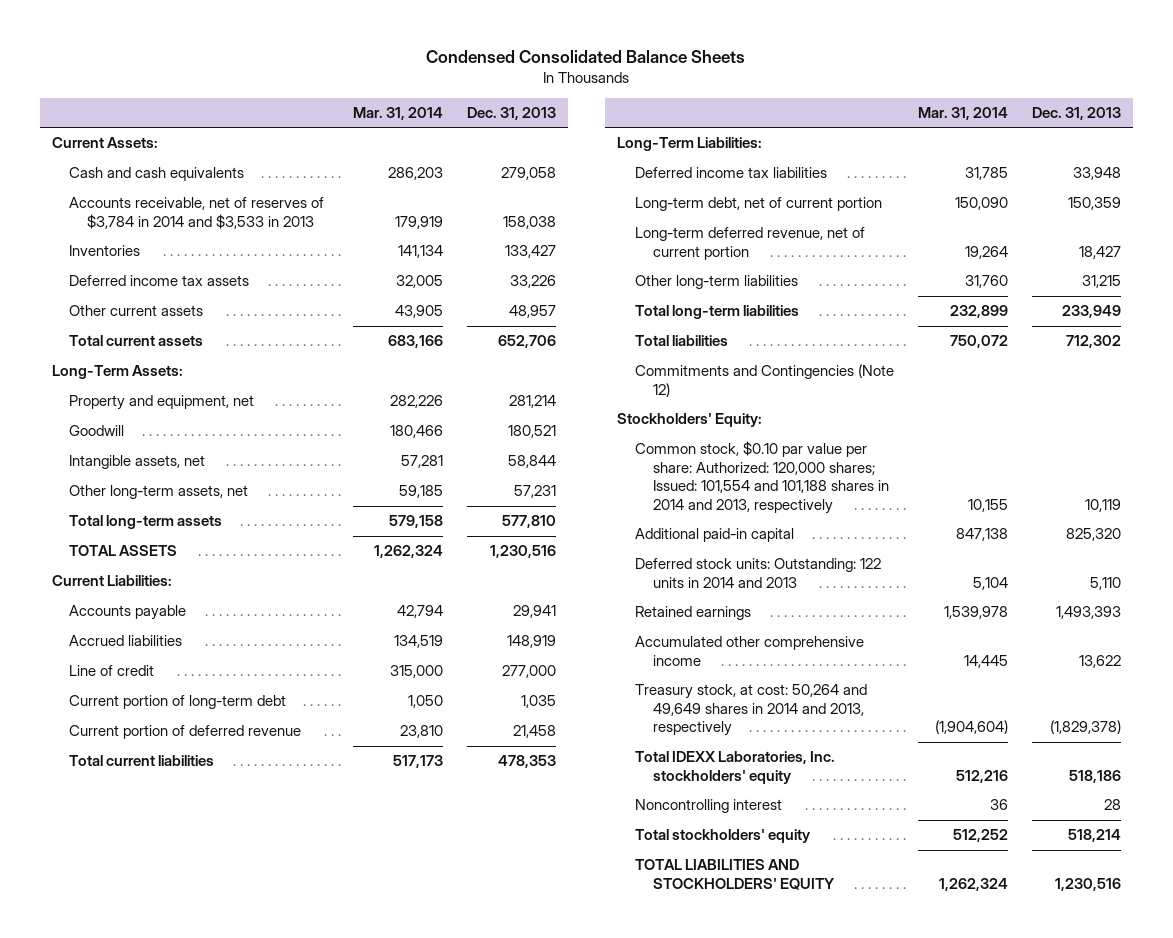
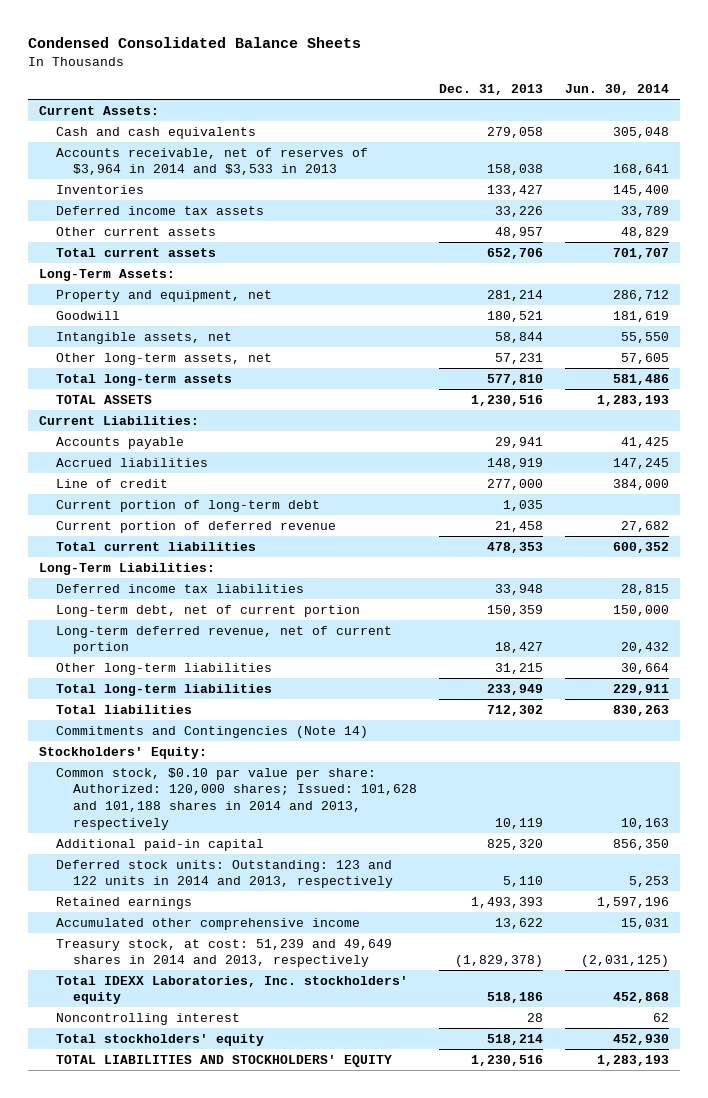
[352,106,443,120] Mar. 31, 2014 -> none
none -> [565,84,670,96] Jun. 30, 2014
[69,197,325,229] Accounts receivable, net of reserves of $3,784 in 2014 and $3,533 in 2013 -> [56,147,369,176] Accounts receivable, net of reserves of $3,964 in 2014 and $3,533 in 2013
[634,364,894,397] Commitments and Contingencies (Note 12) -> [56,725,369,738] Commitments and Contingencies (Note 14)
[634,441,889,515] Common stock, $0.10 par value per share: Authorized: 120,000 shares; Issued: 101,554 and 101,188 shares in 2014 and 2013, respectively -> [56,767,418,830] Common stock, $0.10 par value per share: Authorized: 120,000 shares; Issued: 101,628 and 101,188 shares in 2014 and 2013, respectively
[634,558,881,588] Deferred stock units: Outstanding: 122 units in 2014 and 2013 -> [56,859,394,889] Deferred stock units: Outstanding: 123 and 122 units in 2014 and 2013, respectively
[634,684,867,737] Treasury stock, at cost: 50,264 and 49,649 shares in 2014 and 2013, respectively -> [56,938,393,968] Treasury stock, at cost: 51,239 and 49,649 shares in 2014 and 2013, respectively

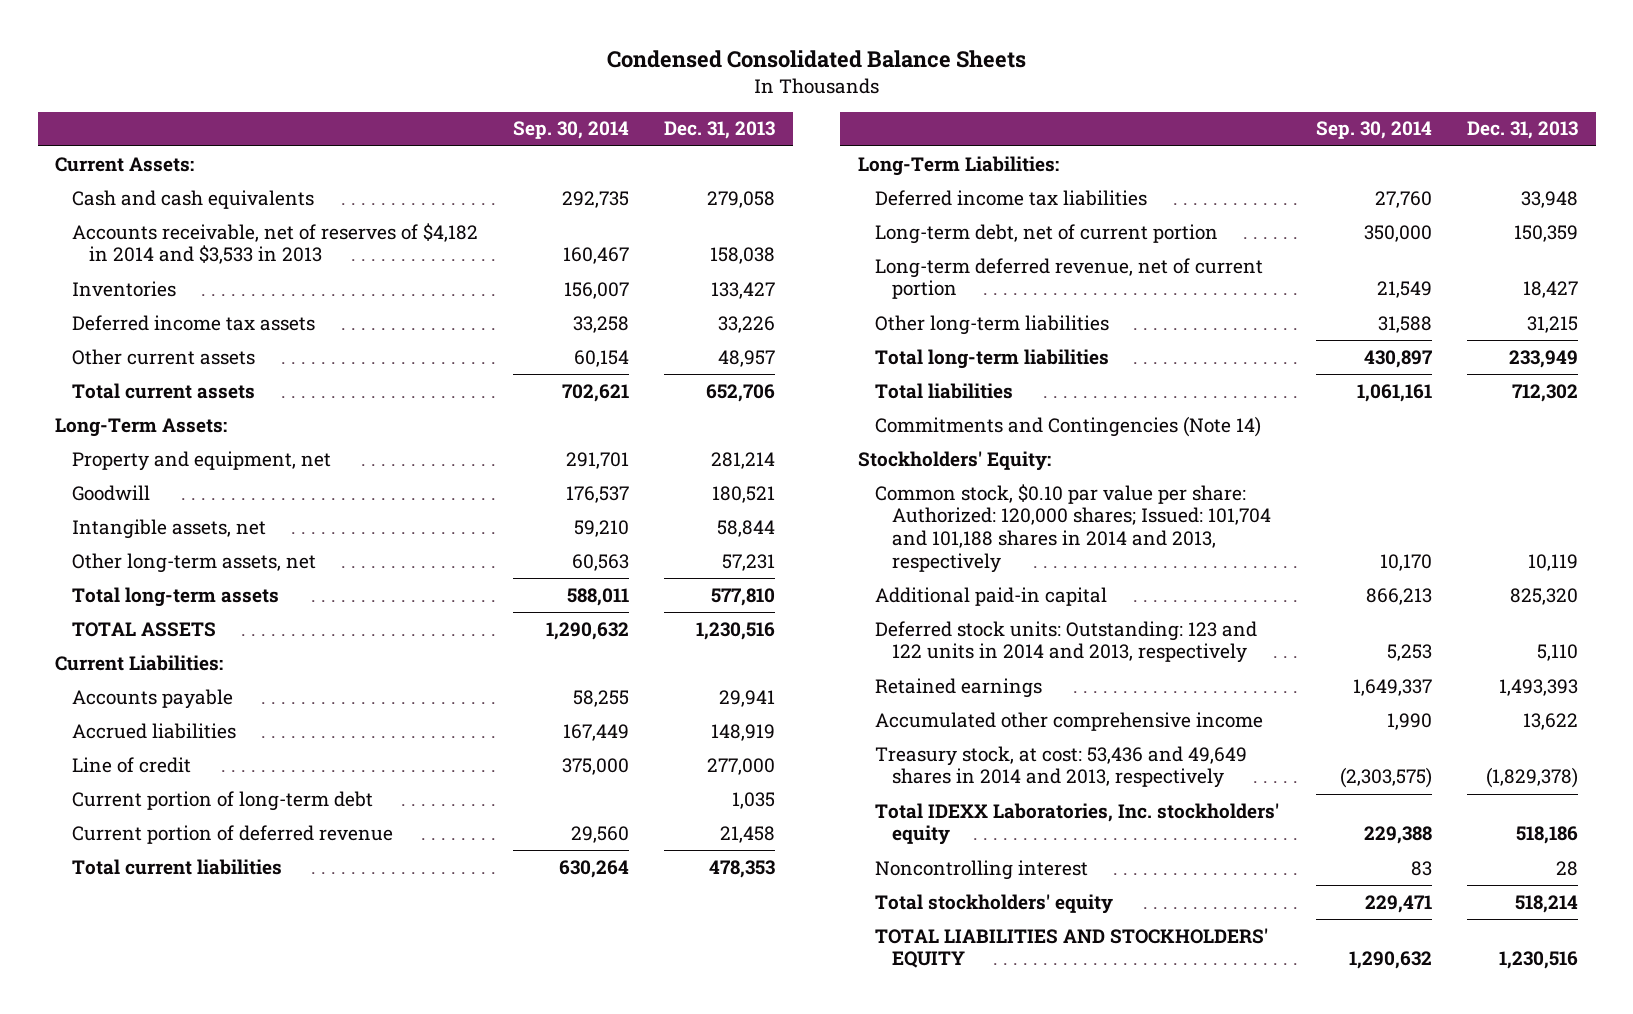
[565,84,670,96] Jun. 30, 2014 -> none
none -> [513,121,630,140] Sep. 30, 2014
[56,147,369,176] Accounts receivable, net of reserves of $3,964 in 2014 and $3,533 in 2013 -> [72,222,479,265] Accounts receivable, net of reserves of $4,182 in 2014 and $3,533 in 2013
[56,767,418,830] Common stock, $0.10 par value per share: Authorized: 120,000 shares; Issued: 101,628 and 101,188 shares in 2014 and 2013, respectively -> [874,483,1271,573] Common stock, $0.10 par value per share: Authorized: 120,000 shares; Issued: 101,704 and 101,188 shares in 2014 and 2013, respectively
[56,938,393,968] Treasury stock, at cost: 51,239 and 49,649 shares in 2014 and 2013, respectively -> [874,745,1247,789] Treasury stock, at cost: 53,436 and 49,649 shares in 2014 and 2013, respectively

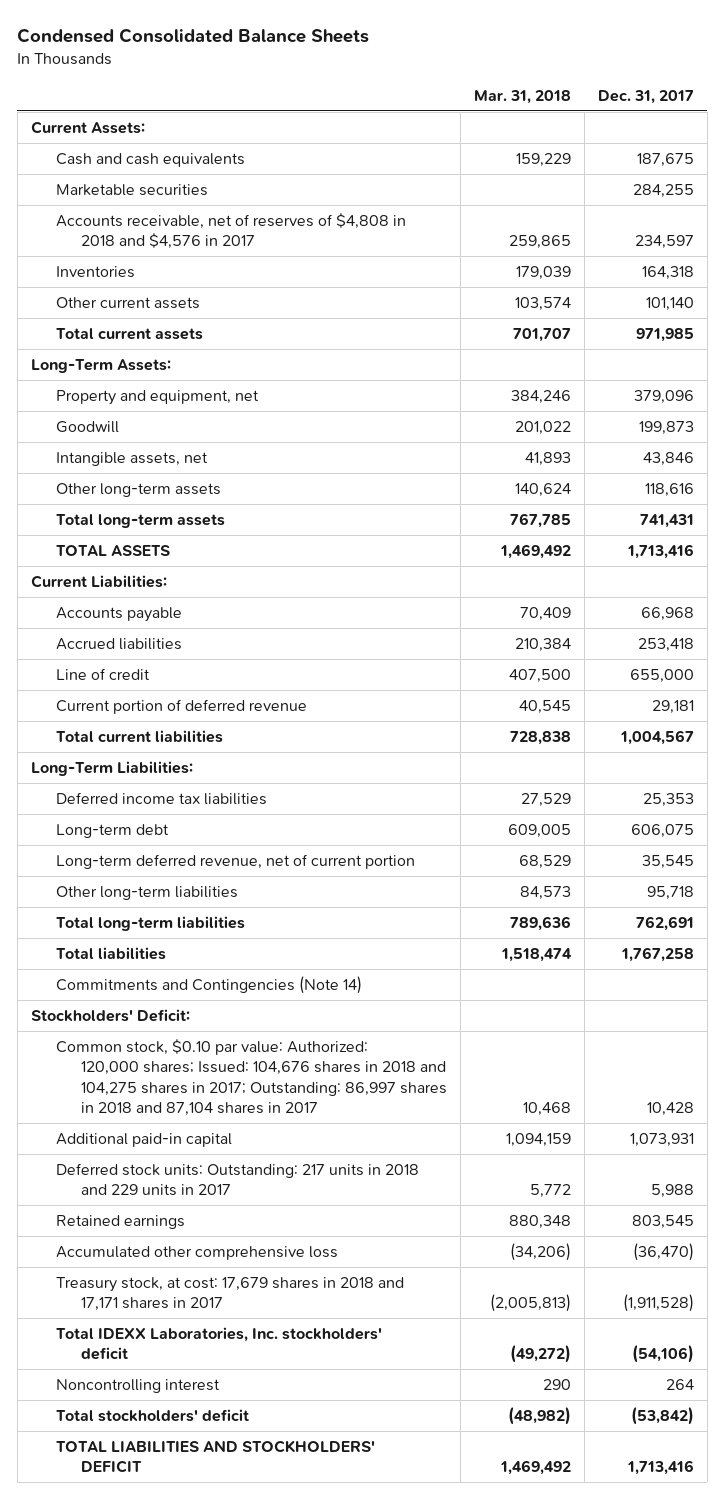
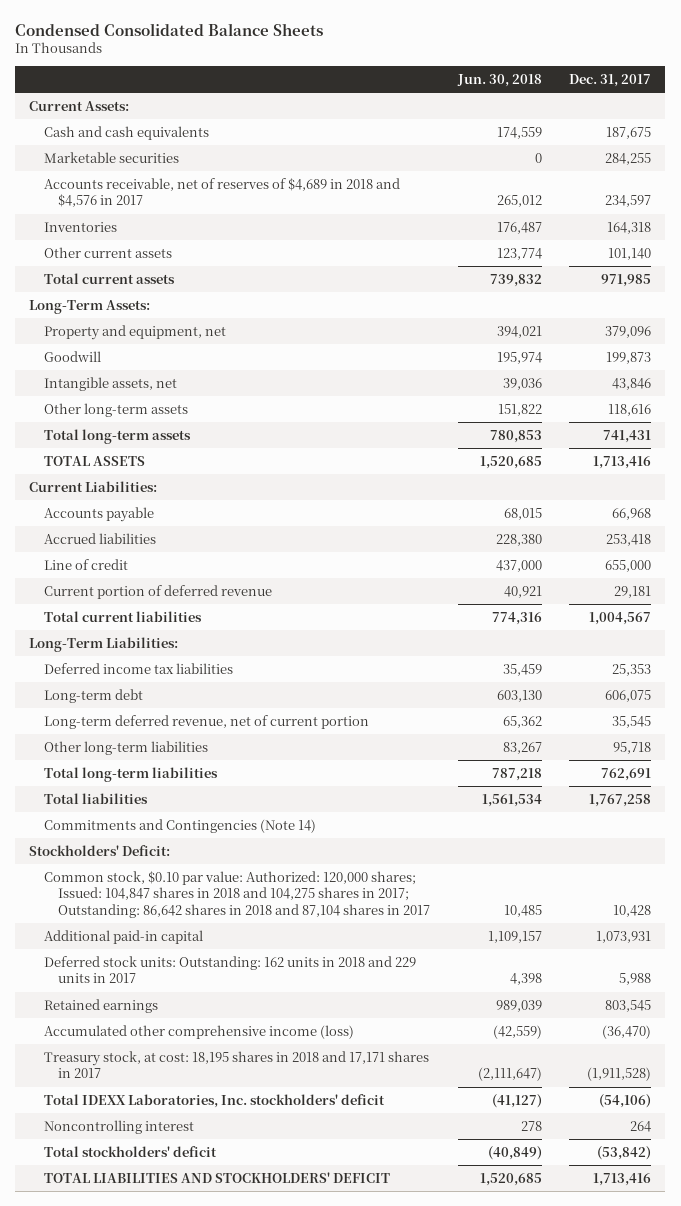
[473,89,571,104] Mar. 31, 2018 -> none
none -> [456,73,542,87] Jun. 30, 2018
[55,213,406,250] Accounts receivable, net of reserves of $4,808 in 2018 and $4,576 in 2017 -> [43,177,400,208] Accounts receivable, net of reserves of $4,689 in 2018 and $4,576 in 2017
[55,1039,447,1117] Common stock, $0.10 par value: Authorized: 120,000 shares; Issued: 104,676 shares in 2018 and 104,275 shares in 2017; Outstanding: 86,997 shares in 2018 and 87,104 shares in 2017 -> [43,870,431,918] Common stock, $0.10 par value: Authorized: 120,000 shares; Issued: 104,847 shares in 2018 and 104,275 shares in 2017; Outstanding: 86,642 shares in 2018 and 87,104 shares in 2017
[55,1163,419,1197] Deferred stock units: Outstanding: 217 units in 2018 and 229 units in 2017 -> [43,955,416,984] Deferred stock units: Outstanding: 162 units in 2018 and 229 units in 2017
[55,1246,338,1261] Accumulated other comprehensive loss -> [43,1024,354,1039] Accumulated other comprehensive income (loss)
[55,1277,404,1312] Treasury stock, at cost: 17,679 shares in 2018 and 17,171 shares in 2017 -> [43,1050,429,1079] Treasury stock, at cost: 18,195 shares in 2018 and 17,171 shares in 2017

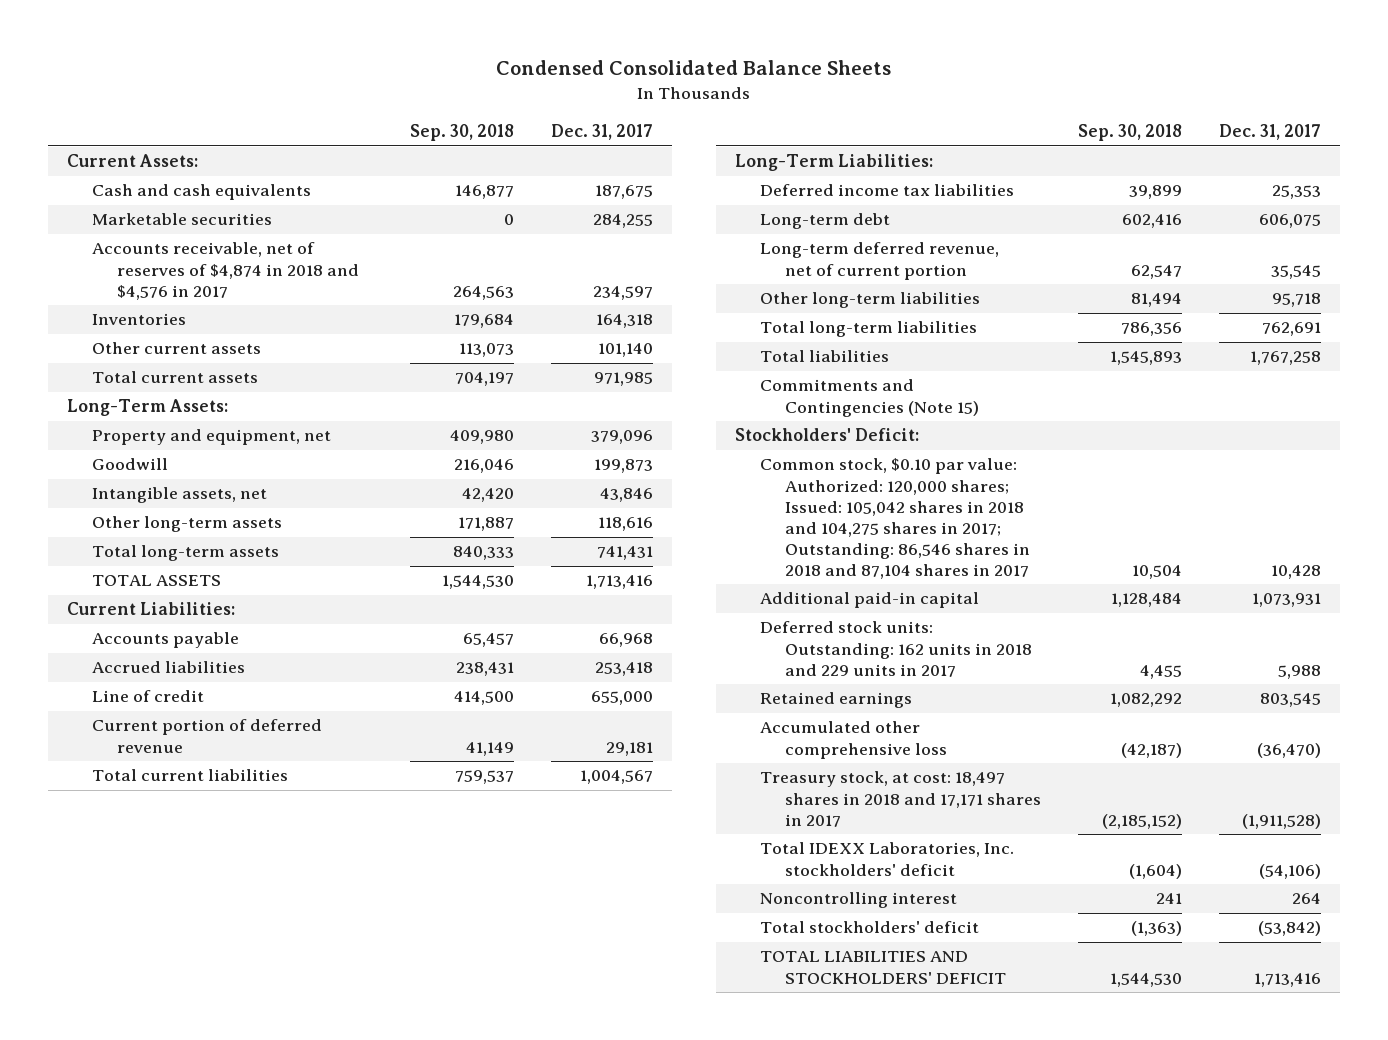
[456,73,542,87] Jun. 30, 2018 -> none
none -> [410,124,515,142] Sep. 30, 2018
[43,177,400,208] Accounts receivable, net of reserves of $4,689 in 2018 and $4,576 in 2017 -> [91,242,359,300] Accounts receivable, net of reserves of $4,874 in 2018 and $4,576 in 2017
[43,818,316,833] Commitments and Contingencies (Note 14) -> [759,379,979,417] Commitments and Contingencies (Note 15)
[43,870,431,918] Common stock, $0.10 par value: Authorized: 120,000 shares; Issued: 104,847 shares in 2018 and 104,275 shares in 2017; Outstanding: 86,642 shares in 2018 and 87,104 shares in 2017 -> [759,458,1030,579] Common stock, $0.10 par value: Authorized: 120,000 shares; Issued: 105,042 shares in 2018 and 104,275 shares in 2017; Outstanding: 86,546 shares in 2018 and 87,104 shares in 2017
[43,1024,354,1039] Accumulated other comprehensive income (loss) -> [759,721,947,759] Accumulated other comprehensive loss
[43,1050,429,1079] Treasury stock, at cost: 18,195 shares in 2018 and 17,171 shares in 2017 -> [759,771,1041,827] Treasury stock, at cost: 18,497 shares in 2018 and 17,171 shares in 2017

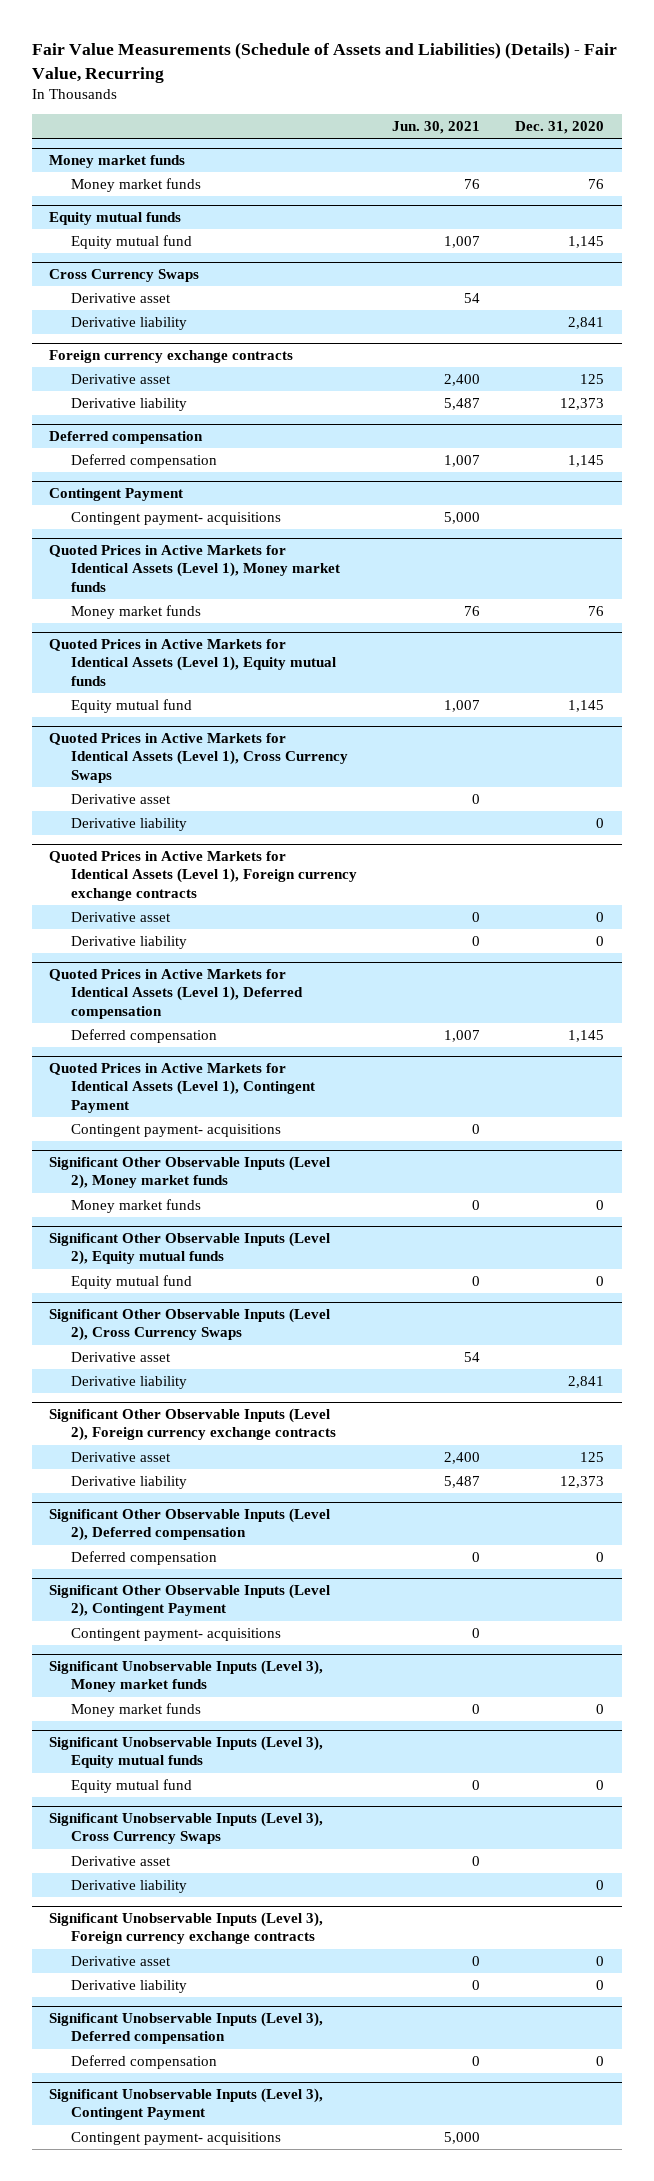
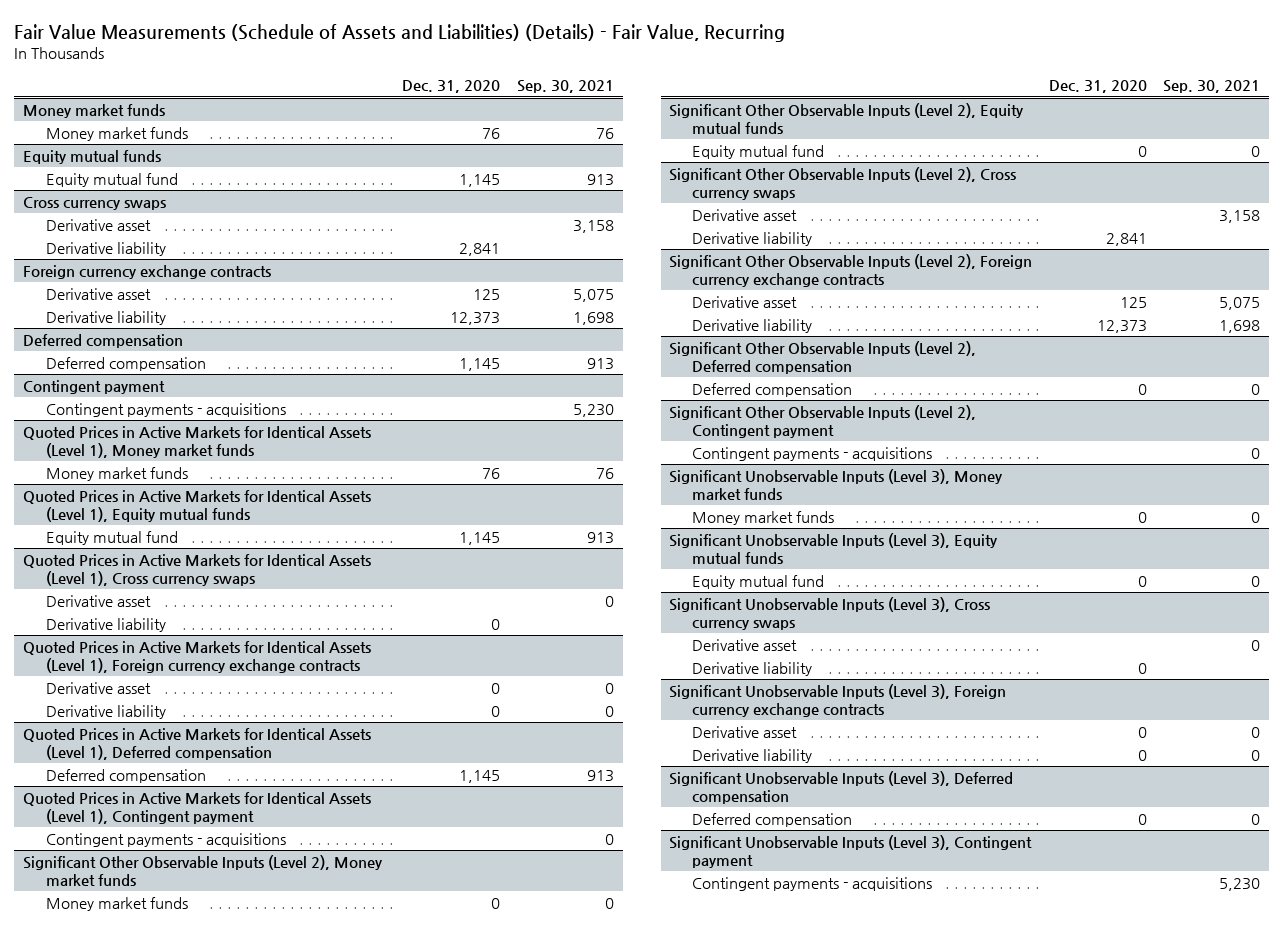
[392,120,481,134] Jun. 30, 2021 -> none
none -> [517,80,615,94] Sep. 30, 2021
[49,269,200,283] Cross Currency Swaps -> [22,196,166,210] Cross currency swaps
[49,488,184,502] Contingent Payment -> [22,379,165,394] Contingent payment
[71,512,282,526] Contingent payment- acquisitions -> [45,402,286,417] Contingent payments - acquisitions
[49,733,349,783] Quoted Prices in Active Markets for Identical Assets (Level 1), Cross Currency Swaps -> [22,553,371,586] Quoted Prices in Active Markets for Identical Assets (Level 1), Cross currency swaps
[49,1063,316,1113] Quoted Prices in Active Markets for Identical Assets (Level 1), Contingent Payment -> [22,791,371,824] Quoted Prices in Active Markets for Identical Assets (Level 1), Contingent payment
[71,1124,282,1138] Contingent payment- acquisitions -> [45,832,286,847] Contingent payments - acquisitions
[49,1308,331,1342] Significant Other Observable Inputs (Level 2), Cross Currency Swaps -> [668,166,1016,200] Significant Other Observable Inputs (Level 2), Cross currency swaps
[49,1584,331,1618] Significant Other Observable Inputs (Level 2), Contingent Payment -> [668,404,976,438] Significant Other Observable Inputs (Level 2), Contingent payment
[71,1628,282,1642] Contingent payment- acquisitions -> [692,446,933,461] Contingent payments - acquisitions
[49,1812,324,1845] Significant Unobservable Inputs (Level 3), Cross Currency Swaps -> [668,596,990,630] Significant Unobservable Inputs (Level 3), Cross currency swaps
[49,2088,324,2121] Significant Unobservable Inputs (Level 3), Contingent Payment -> [668,834,1032,868] Significant Unobservable Inputs (Level 3), Contingent payment
[71,2132,282,2146] Contingent payment- acquisitions -> [692,876,933,891] Contingent payments - acquisitions

